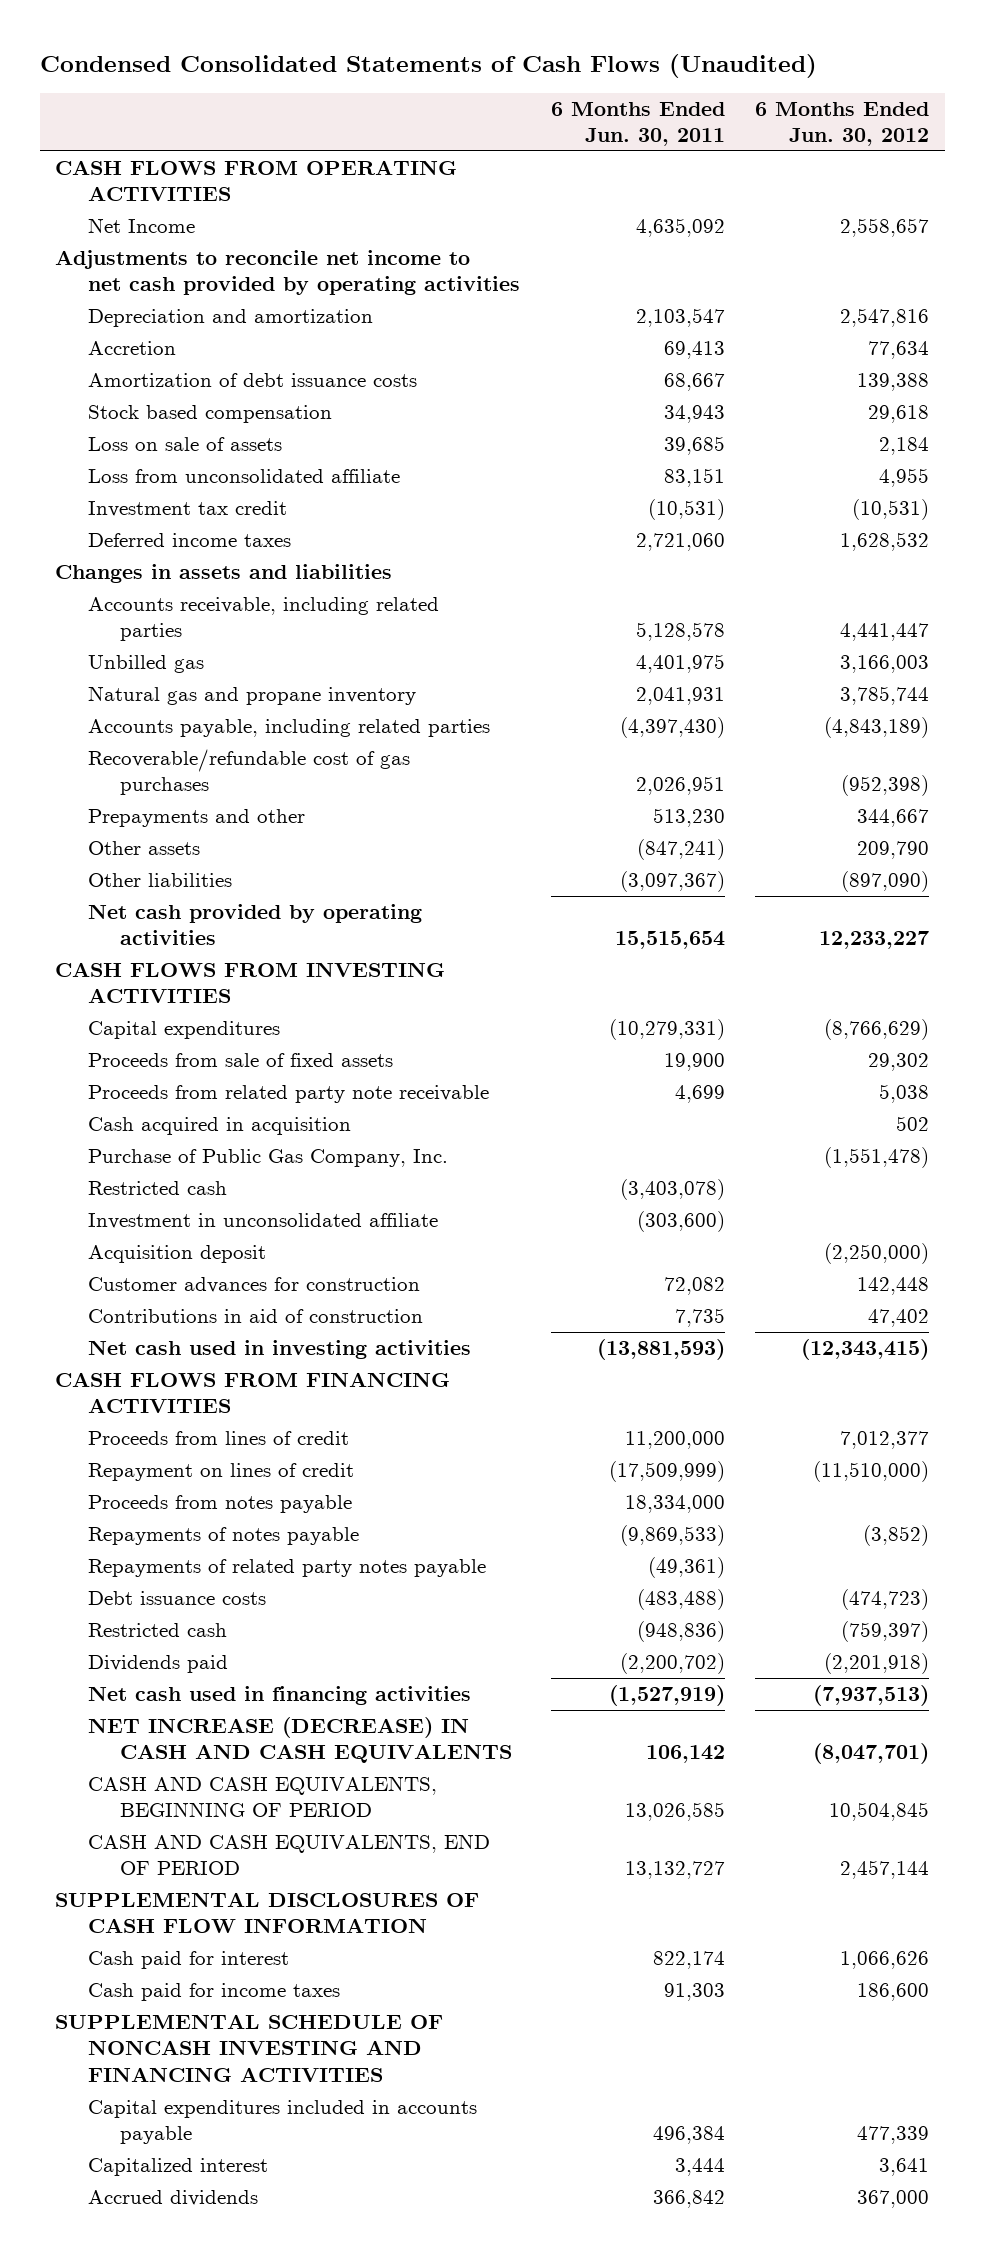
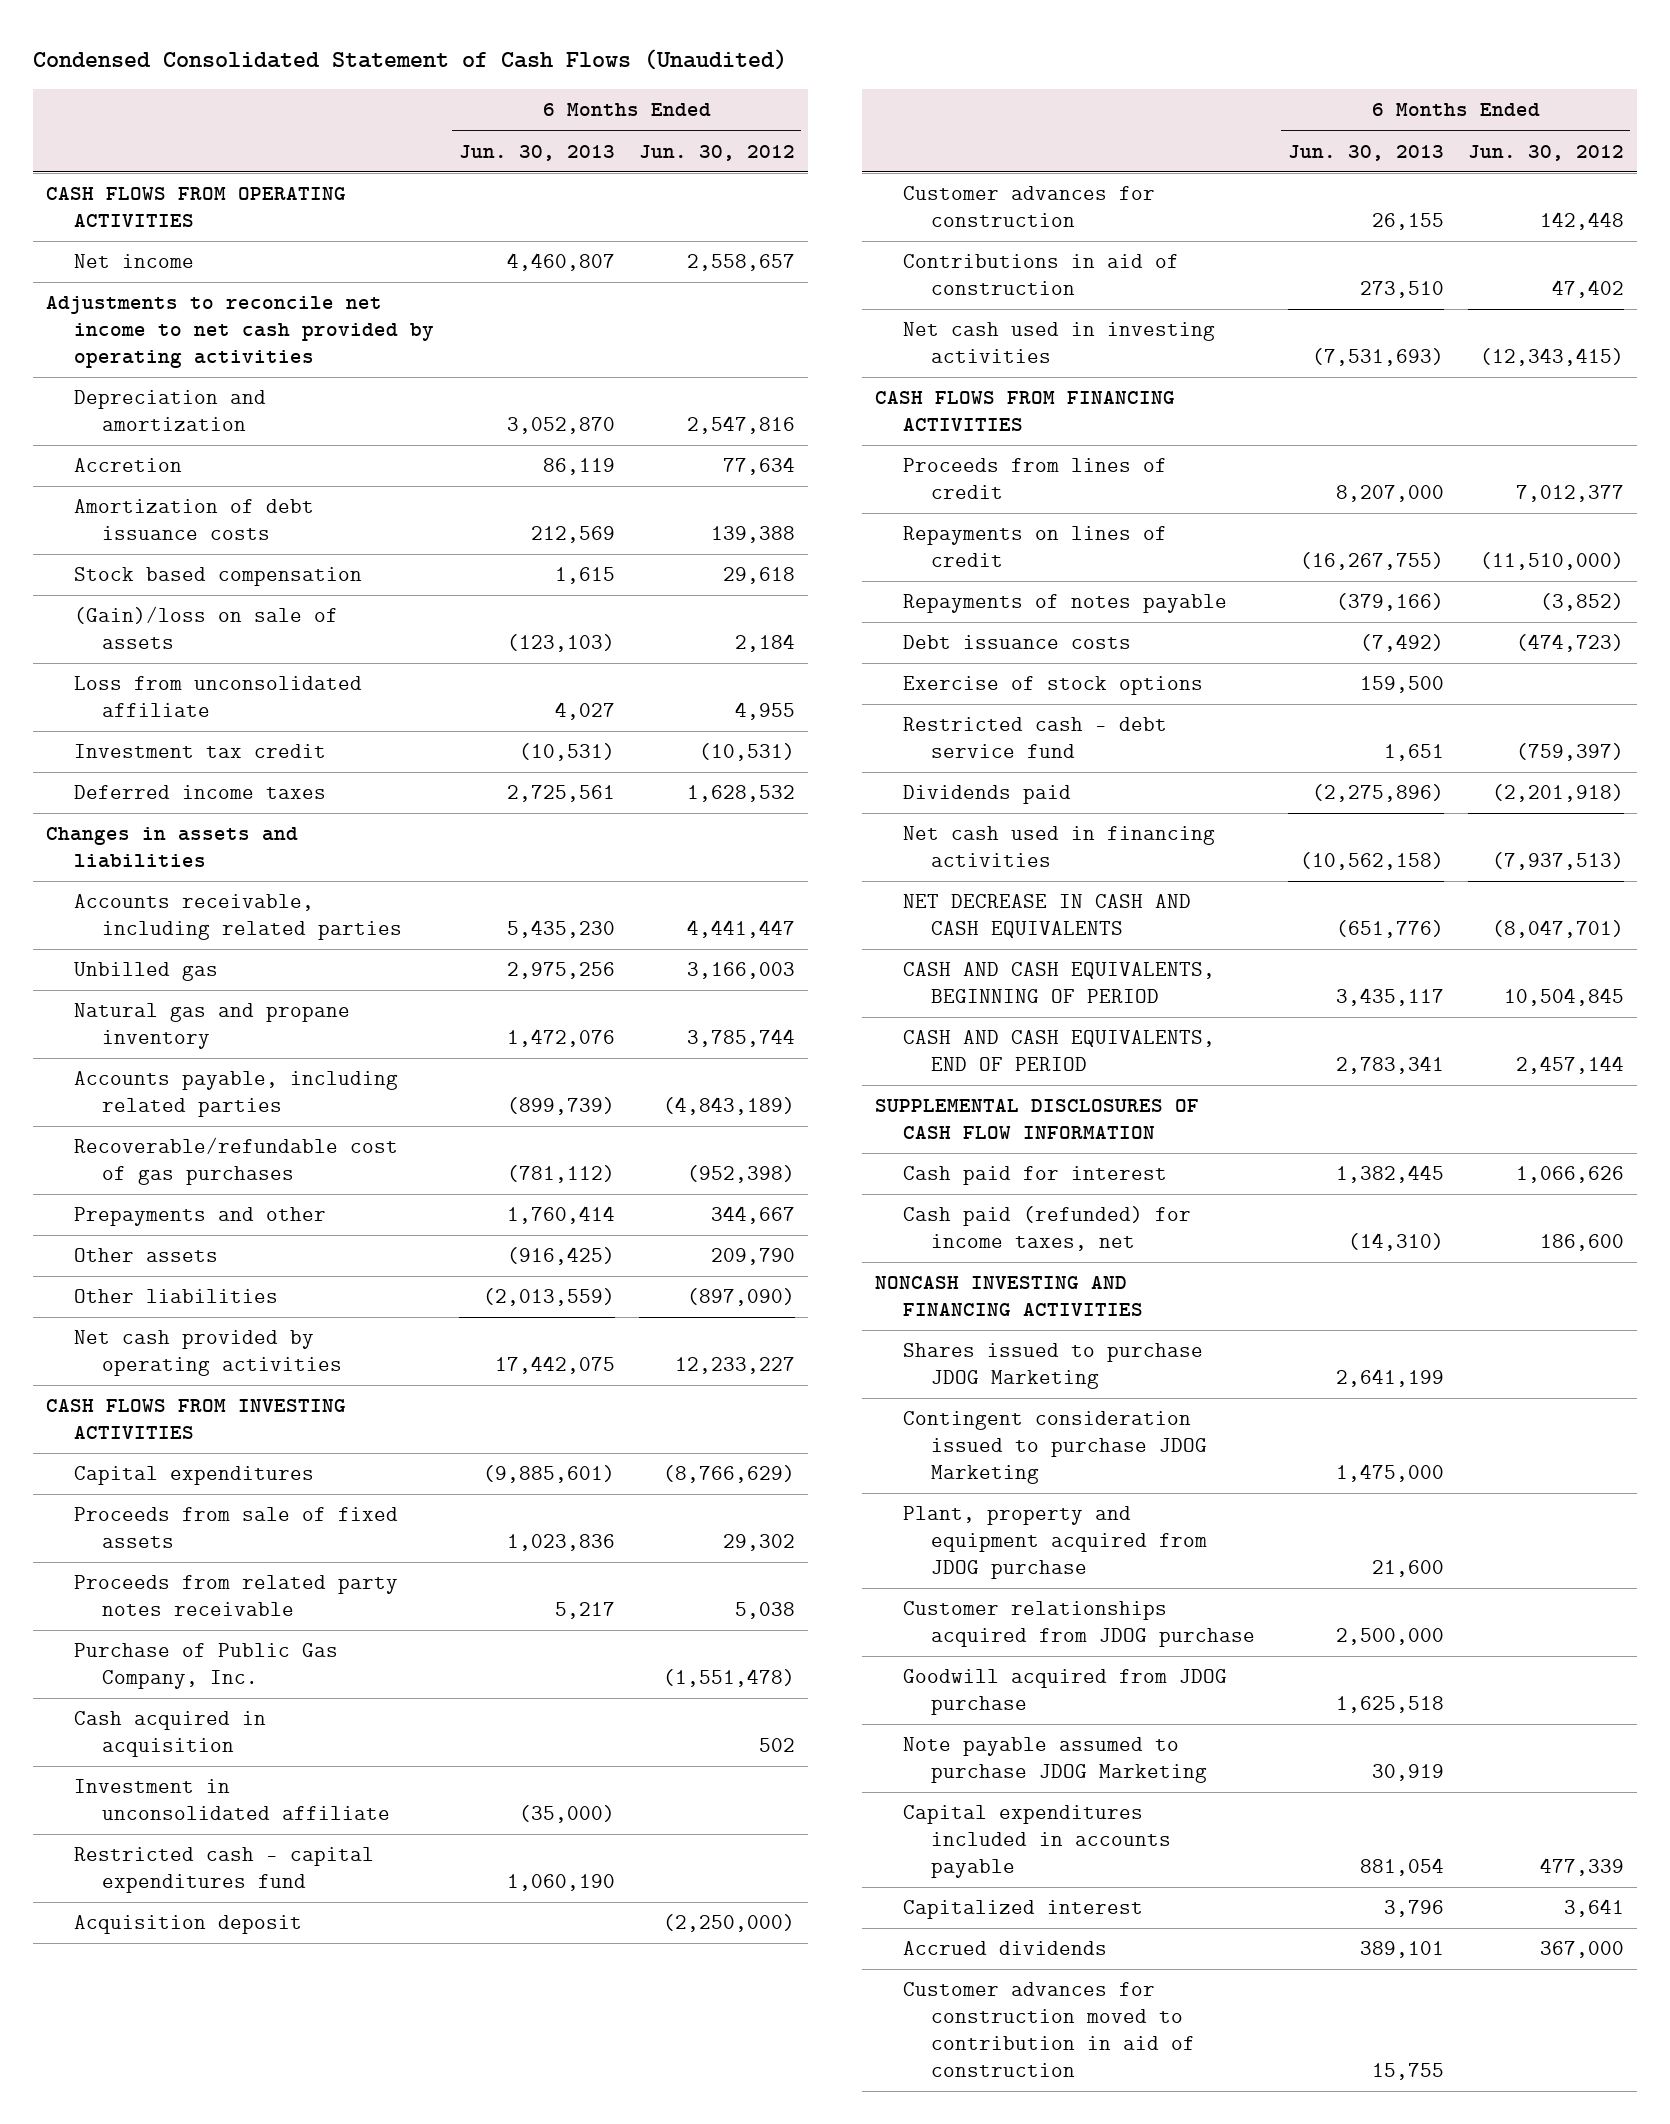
[39,53,817,78] Condensed Consolidated Statements of Cash Flows (Unaudited) -> [33,49,788,71] Condensed Consolidated Statement of Cash Flows (Unaudited)
[550,101,725,147] 6 Months Ended Jun. 30, 2011 -> none
none -> [458,144,615,161] Jun. 30, 2013
[87,218,195,234] Net Income -> [73,254,194,269] Net income
[87,437,282,452] Loss on sale of assets -> [73,606,338,650] (Gain)/loss on sale of assets
[87,1085,489,1104] Proceeds from related party note receivable -> [73,1575,398,1617] Proceeds from related party notes receivable
[87,1181,227,1196] Restricted cash -> none
[87,1117,351,1136] Cash acquired in acquisition -> [73,1711,266,1758] Cash acquired in acquisition
none -> [73,1847,374,1894] Restricted cash - capital expenditures fund
[87,1495,352,1514] Proceeds from notes payable -> none
[87,1463,354,1482] Repayment on lines of credit -> [902,526,1167,568] Repayments on lines of credit
[87,1559,486,1578] Repayments of related party notes payable -> none
none -> [902,676,1203,696] Exercise of stock options
[87,1623,227,1638] Restricted cash -> [902,717,1167,759] Restricted cash - debt service fund
[87,1717,513,1764] NET INCREASE (DECREASE) IN CASH AND CASH EQUIVALENTS -> [902,894,1191,939] NET DECREASE IN CASH AND CASH EQUIVALENTS
[87,1983,340,2002] Cash paid for income taxes -> [902,1206,1191,1252] Cash paid (refunded) for income taxes, net
[55,2014,444,2082] SUPPLEMENTAL SCHEDULE OF NONCASH INVESTING AND FINANCING ACTIVITIES -> [874,1276,1143,1317] NONCASH INVESTING AND FINANCING ACTIVITIES
none -> [902,1343,1203,1390] Shares issued to purchase JDOG Marketing
none -> [902,1411,1208,1485] Contingent consideration issued to purchase JDOG Marketing
none -> [902,1506,1208,1580] Plant, property and equipment acquired from JDOG purchase
none -> [902,1601,1256,1648] Customer relationships acquired from JDOG purchase
none -> [902,1669,1227,1716] Goodwill acquired from JDOG purchase
none -> [902,1737,1208,1784] Note payable assumed to purchase JDOG Marketing
none -> [902,1982,1196,2077] Customer advances for construction moved to contribution in aid of construction

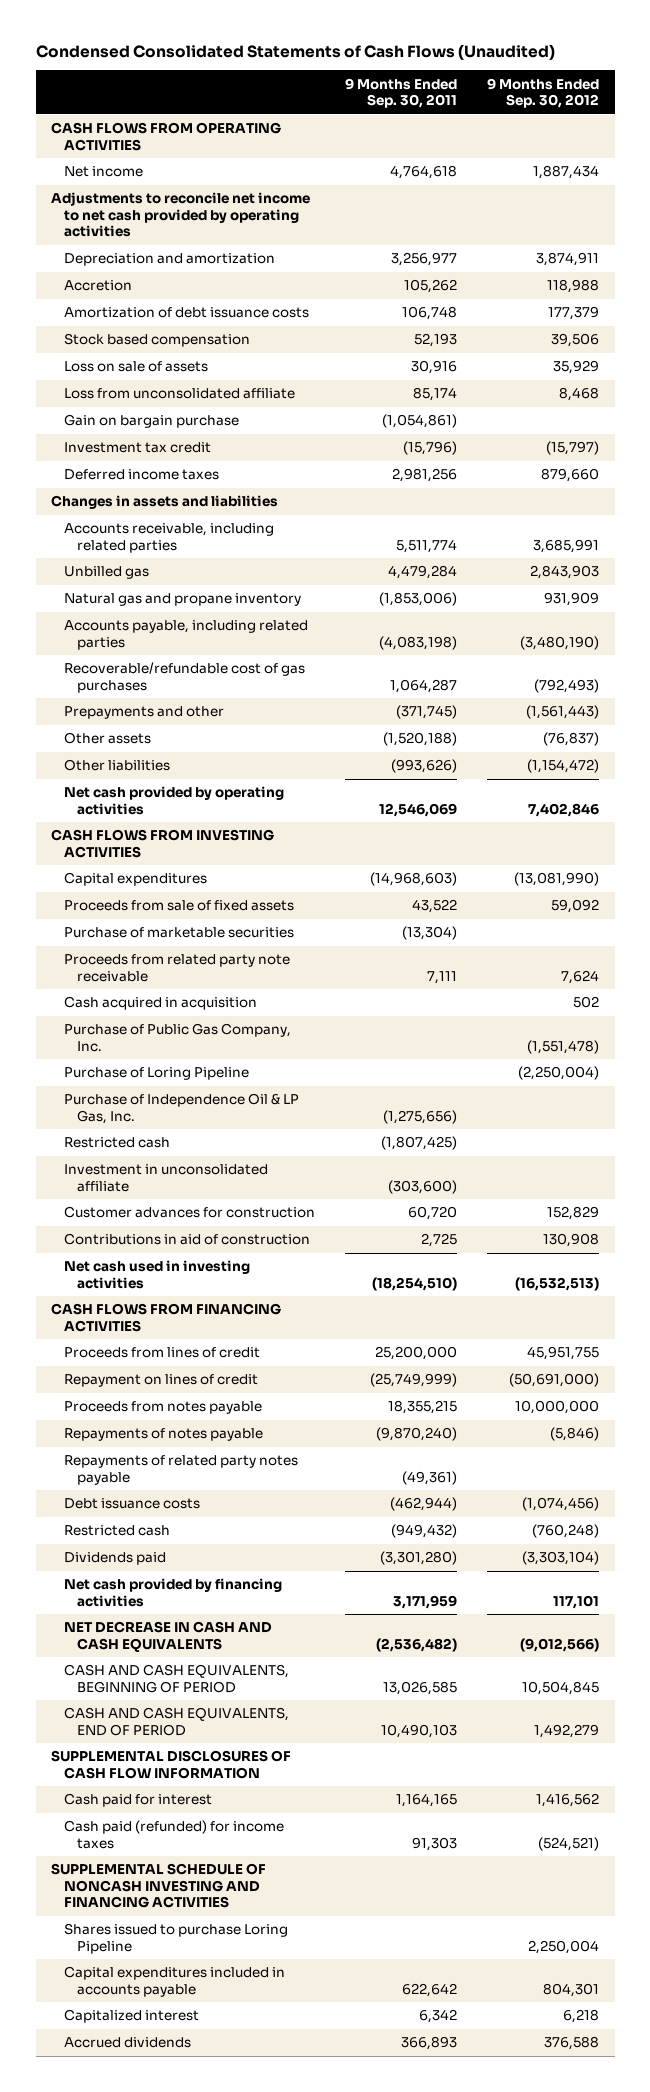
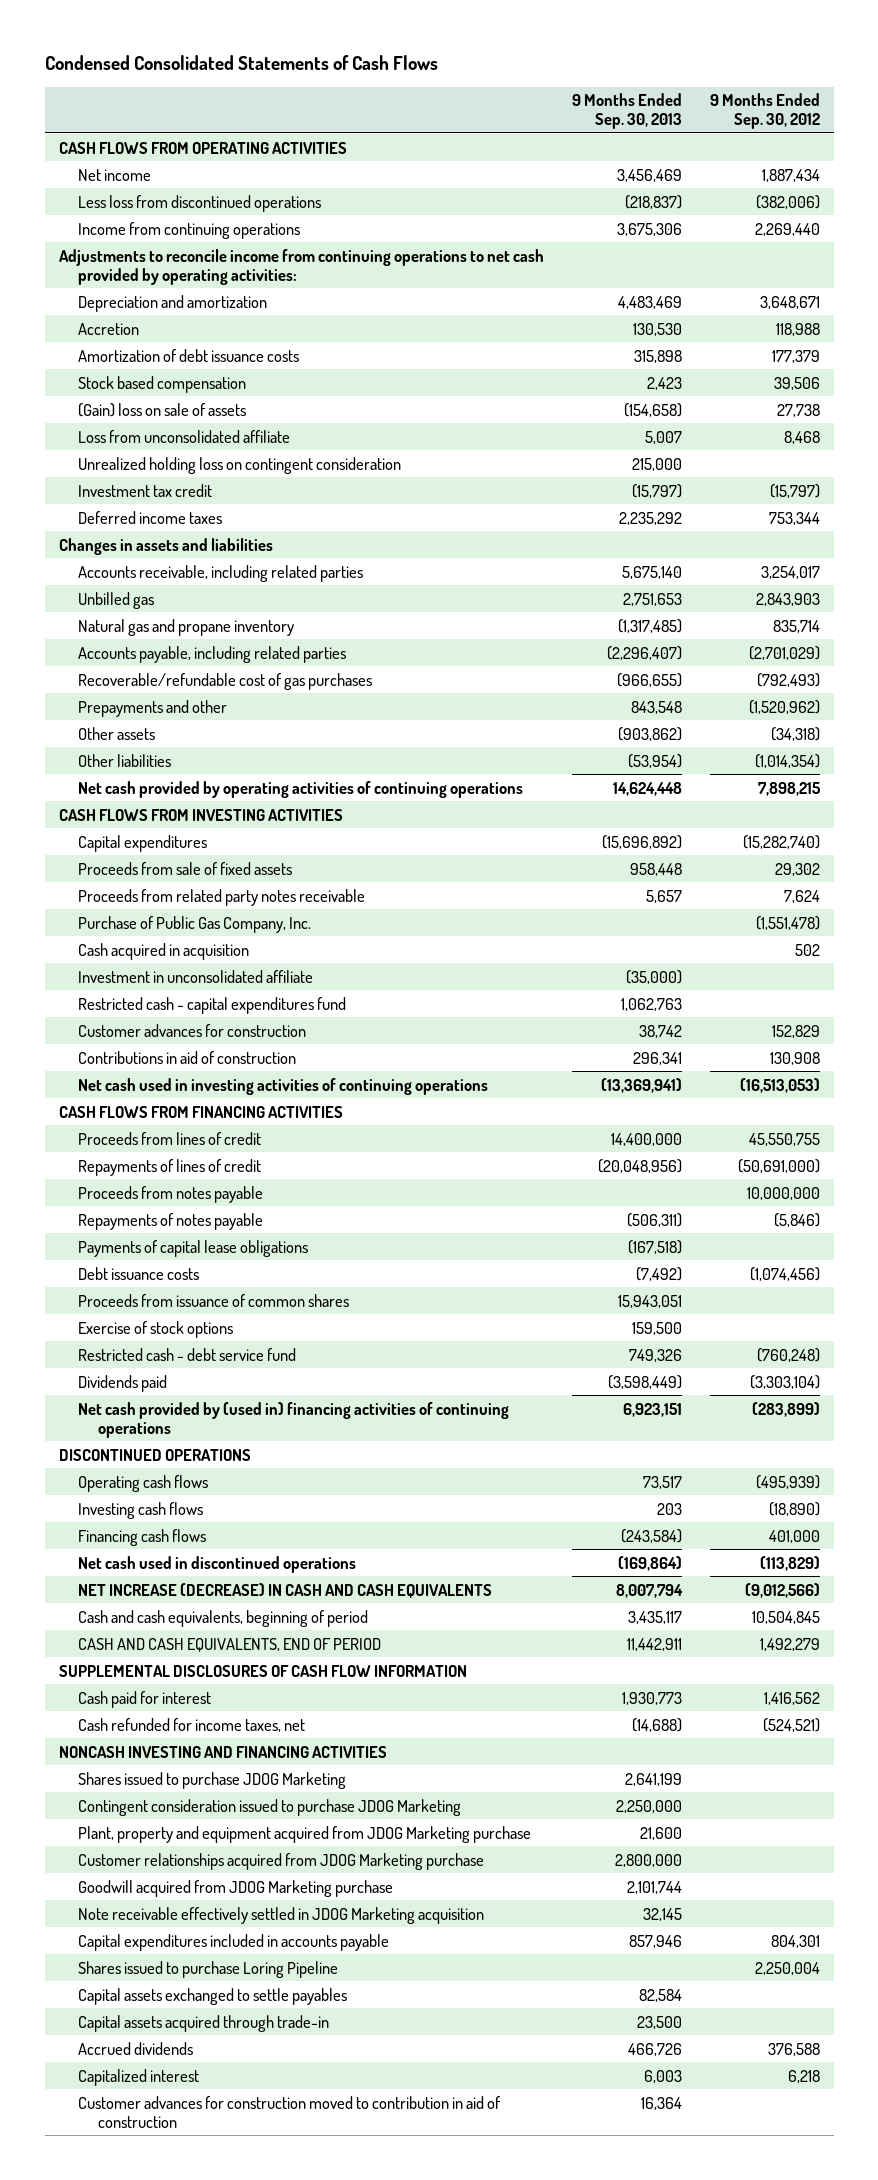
[35,43,555,60] Condensed Consolidated Statements of Cash Flows (Unaudited) -> [44,55,438,71] Condensed Consolidated Statements of Cash Flows
[345,77,458,109] 9 Months Ended Sep. 30, 2011 -> none
none -> [571,93,682,130] 9 Months Ended Sep. 30, 2013
none -> [78,194,322,212] Less loss from discontinued operations
none -> [78,221,301,239] Income from continuing operations
[50,192,310,238] Adjustments to reconcile net income to net cash provided by operating activities -> [58,248,544,285] Adjustments to reconcile income from continuing operations to net cash provided by operating activities:
[536,252,600,267] 3,874,911 -> [759,295,820,309] 3,648,671
[63,361,208,373] Loss on sale of assets -> [78,402,247,417] (Gain) loss on sale of assets
[553,360,600,375] 35,929 -> [776,403,820,417] 27,738
[63,414,239,429] Gain on bargain purchase -> none
none -> [78,456,402,474] Unrealized holding loss on contingent consideration
[541,468,600,483] 879,660 -> [768,511,820,525] 753,344
[533,538,600,553] 3,685,991 -> [760,565,820,579] 3,254,017
[544,592,600,607] 931,909 -> [772,619,820,633] 835,714
[520,635,600,650] (3,480,190) -> [748,645,820,660] (2,701,029)
[526,705,600,720] (1,561,443) -> [748,699,820,714] (1,520,962)
[543,732,600,747] (76,837) -> [770,726,820,741] (34,318)
[527,759,600,774] (1,154,472) -> [754,753,820,768] (1,014,354)
[63,786,284,815] Net cash provided by operating activities -> [78,780,524,798] Net cash provided by operating activities of continuing operations
[528,802,600,817] 7,402,846 -> [757,781,821,796] 7,898,215
[63,927,294,939] Purchase of marketable securities -> none
[514,872,600,887] (13,081,990) -> [742,834,820,849] (15,282,740)
[551,899,600,914] 59,092 -> [774,862,820,876] 29,302
[63,954,290,982] Proceeds from related party note receivable -> [78,888,366,906] Proceeds from related party notes receivable
[63,1067,249,1081] Purchase of Loring Pipeline -> none
[63,1093,299,1124] Purchase of Independence Oil & LP Gas, Inc. -> none
[63,1137,170,1149] Restricted cash -> none
[63,996,257,1011] Cash acquired in acquisition -> [78,942,250,960] Cash acquired in acquisition
none -> [78,996,347,1014] Restricted cash - capital expenditures fund
[63,1260,250,1289] Net cash used in investing activities -> [78,1077,489,1095] Net cash used in investing activities of continuing operations
[515,1276,600,1291] (16,532,513) -> [739,1077,820,1093] (16,513,053)
[527,1346,600,1361] 45,951,755 -> [748,1132,820,1146] 45,550,755
[63,1374,258,1388] Repayment on lines of credit -> [78,1158,262,1176] Repayments of lines of credit
[63,1455,298,1485] Repayments of related party notes payable -> none
none -> [78,1239,309,1257] Payments of capital lease obligations
none -> [78,1293,350,1307] Proceeds from issuance of common shares
none -> [78,1320,234,1338] Exercise of stock options
[63,1525,170,1537] Restricted cash -> [78,1347,297,1361] Restricted cash - debt service fund
[63,1578,282,1607] Net cash provided by financing activities -> [78,1401,510,1438] Net cash provided by (used in) financing activities of continuing operations
[553,1594,600,1609] 117,101 -> [751,1401,820,1417] (283,899)
none -> [58,1448,251,1461] DISCONTINUED OPERATIONS
none -> [78,1474,209,1492] Operating cash flows
none -> [78,1501,204,1519] Investing cash flows
none -> [78,1528,207,1546] Financing cash flows
none -> [78,1555,357,1573] Net cash used in discontinued operations
[63,1621,272,1652] NET DECREASE IN CASH AND CASH EQUIVALENTS -> [78,1582,493,1598] NET INCREASE (DECREASE) IN CASH AND CASH EQUIVALENTS
[63,1664,289,1693] CASH AND CASH EQUIVALENTS, BEGINNING OF PERIOD -> [78,1609,369,1627] Cash and cash equivalents, beginning of period
[63,1820,284,1849] Cash paid (refunded) for income taxes -> [78,1717,306,1732] Cash refunded for income taxes, net
[50,1863,266,1909] SUPPLEMENTAL SCHEDULE OF NONCASH INVESTING AND FINANCING ACTIVITIES -> [58,1745,387,1758] NONCASH INVESTING AND FINANCING ACTIVITIES
none -> [78,1771,347,1789] Shares issued to purchase JDOG Marketing
none -> [78,1798,462,1816] Contingent consideration issued to purchase JDOG Marketing
none -> [78,1825,532,1843] Plant, property and equipment acquired from JDOG Marketing purchase
none -> [78,1852,485,1870] Customer relationships acquired from JDOG Marketing purchase
none -> [78,1879,394,1897] Goodwill acquired from JDOG Marketing purchase
none -> [78,1906,485,1924] Note receivable effectively settled in JDOG Marketing acquisition
[63,1923,288,1954] Shares issued to purchase Loring Pipeline -> [78,1960,339,1978] Shares issued to purchase Loring Pipeline
none -> [78,1987,348,2005] Capital assets exchanged to settle payables
none -> [78,2014,330,2032] Capital assets acquired through trade-in
[63,2009,199,2024] Capitalized interest -> [78,2068,200,2086] Capitalized interest
none -> [78,2095,502,2128] Customer advances for construction moved to contribution in aid of construction

